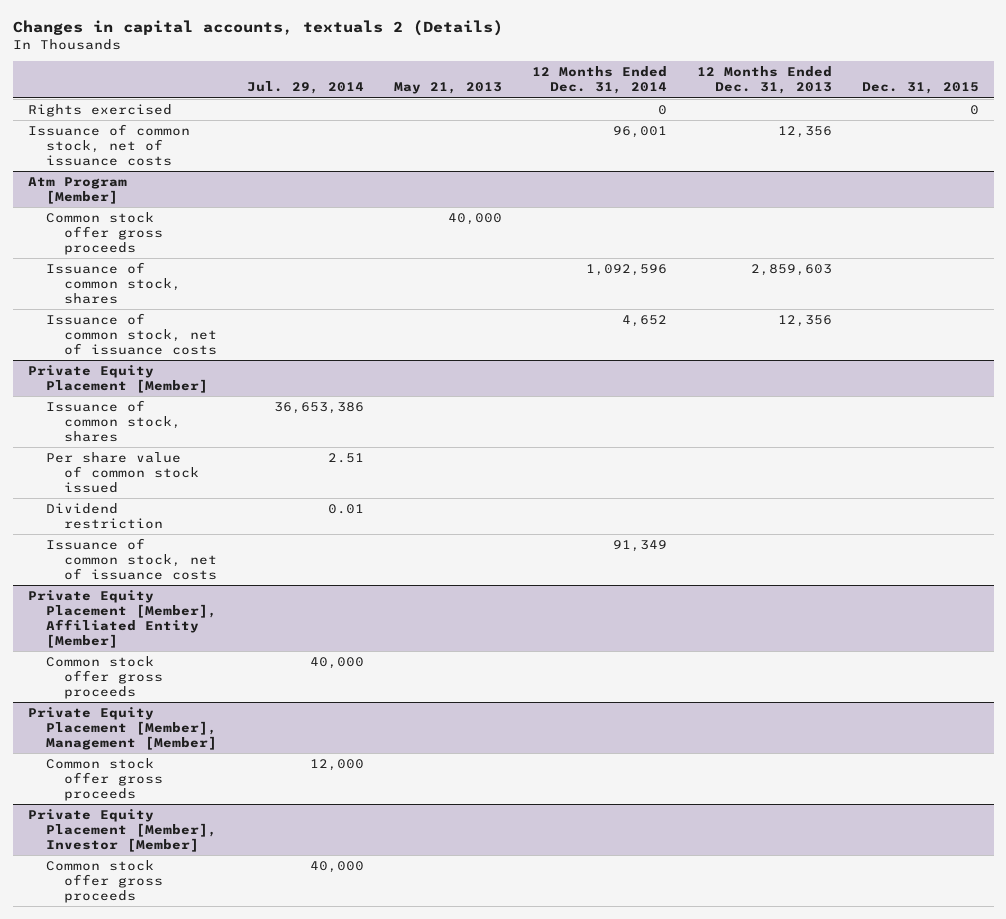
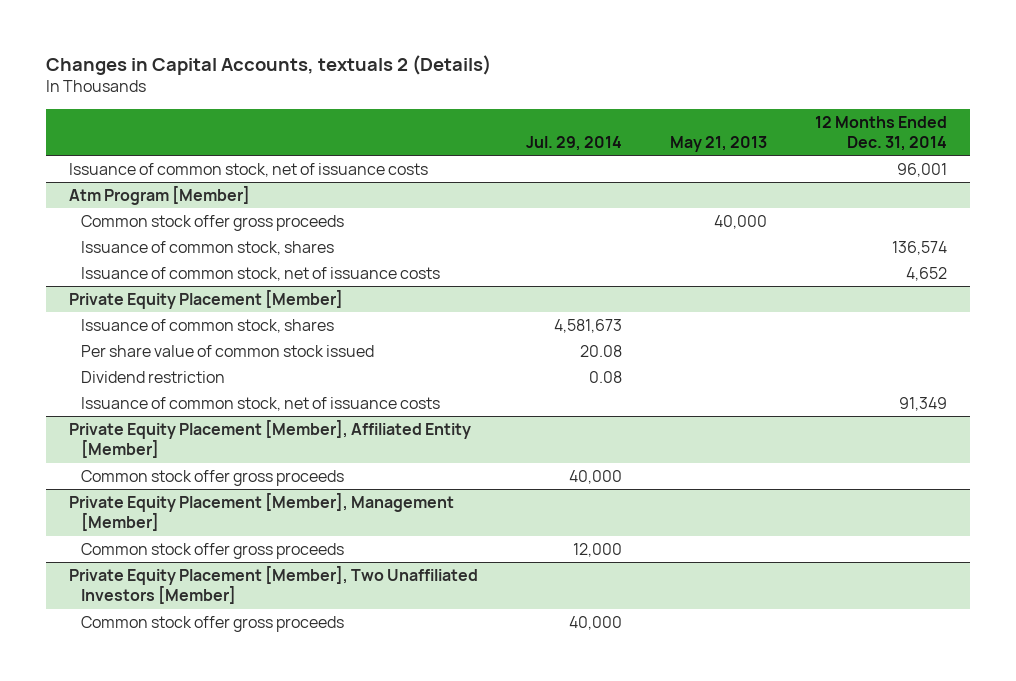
[12,20,503,37] Changes in capital accounts, textuals 2 (Details) -> [45,54,491,75] Changes in Capital Accounts, textuals 2 (Details)
[696,66,832,95] 12 Months Ended Dec. 31, 2013 -> none
[861,82,979,95] Dec. 31, 2015 -> none
[27,104,172,118] Rights exercised -> none
[585,264,667,277] 1,092,596 -> [891,240,947,255] 136,574
[273,402,364,415] 36,653,386 -> [554,318,623,333] 4,581,673
[327,453,364,464] 2.51 -> [580,344,623,357] 20.08
[327,504,364,515] 0.01 -> [589,370,623,383] 0.08
[27,809,217,852] Private Equity Placement [Member], Investor [Member] -> [69,565,479,605] Private Equity Placement [Member], Two Unaffiliated Investors [Member]

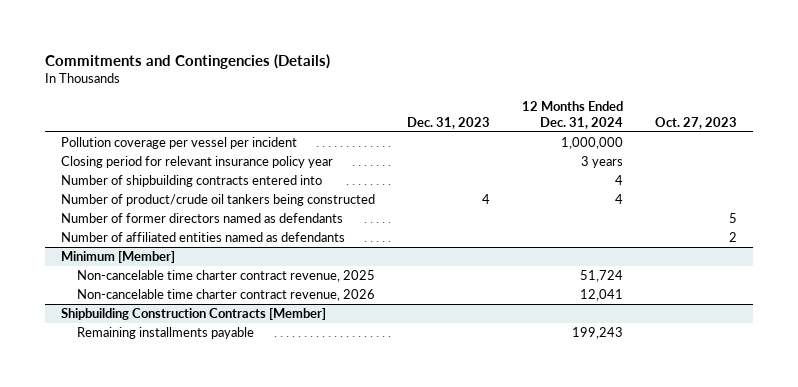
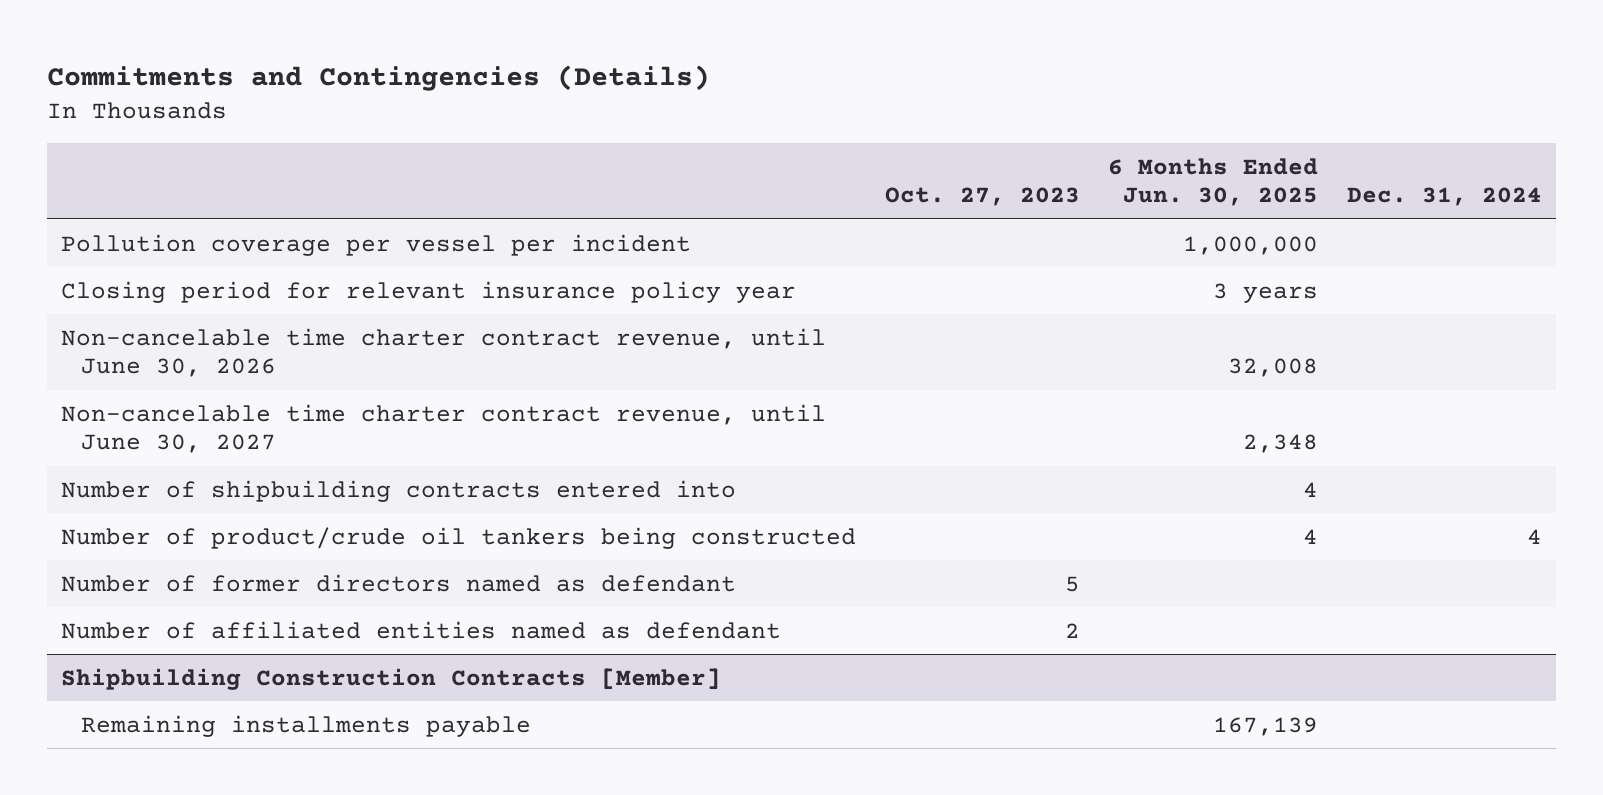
[407,116,491,129] Dec. 31, 2023 -> none
[522,100,624,129] 12 Months Ended Dec. 31, 2024 -> none
none -> [1108,157,1319,207] 6 Months Ended Jun. 30, 2025
none -> [1346,187,1542,207] Dec. 31, 2024
none -> [60,327,826,378] Non-cancelable time charter contract revenue, until June 30, 2026
none -> [60,403,826,454] Non-cancelable time charter contract revenue, until June 30, 2027
[61,251,176,264] Minimum [Member] -> none
[77,270,376,283] Non-cancelable time charter contract revenue, 2025 -> none
[77,289,376,302] Non-cancelable time charter contract revenue, 2026 -> none
[61,213,344,224] Number of former directors named as defendants -> [60,573,736,592] Number of former directors named as defendant
[61,232,346,243] Number of affiliated entities named as defendants -> [60,620,781,639] Number of affiliated entities named as defendant

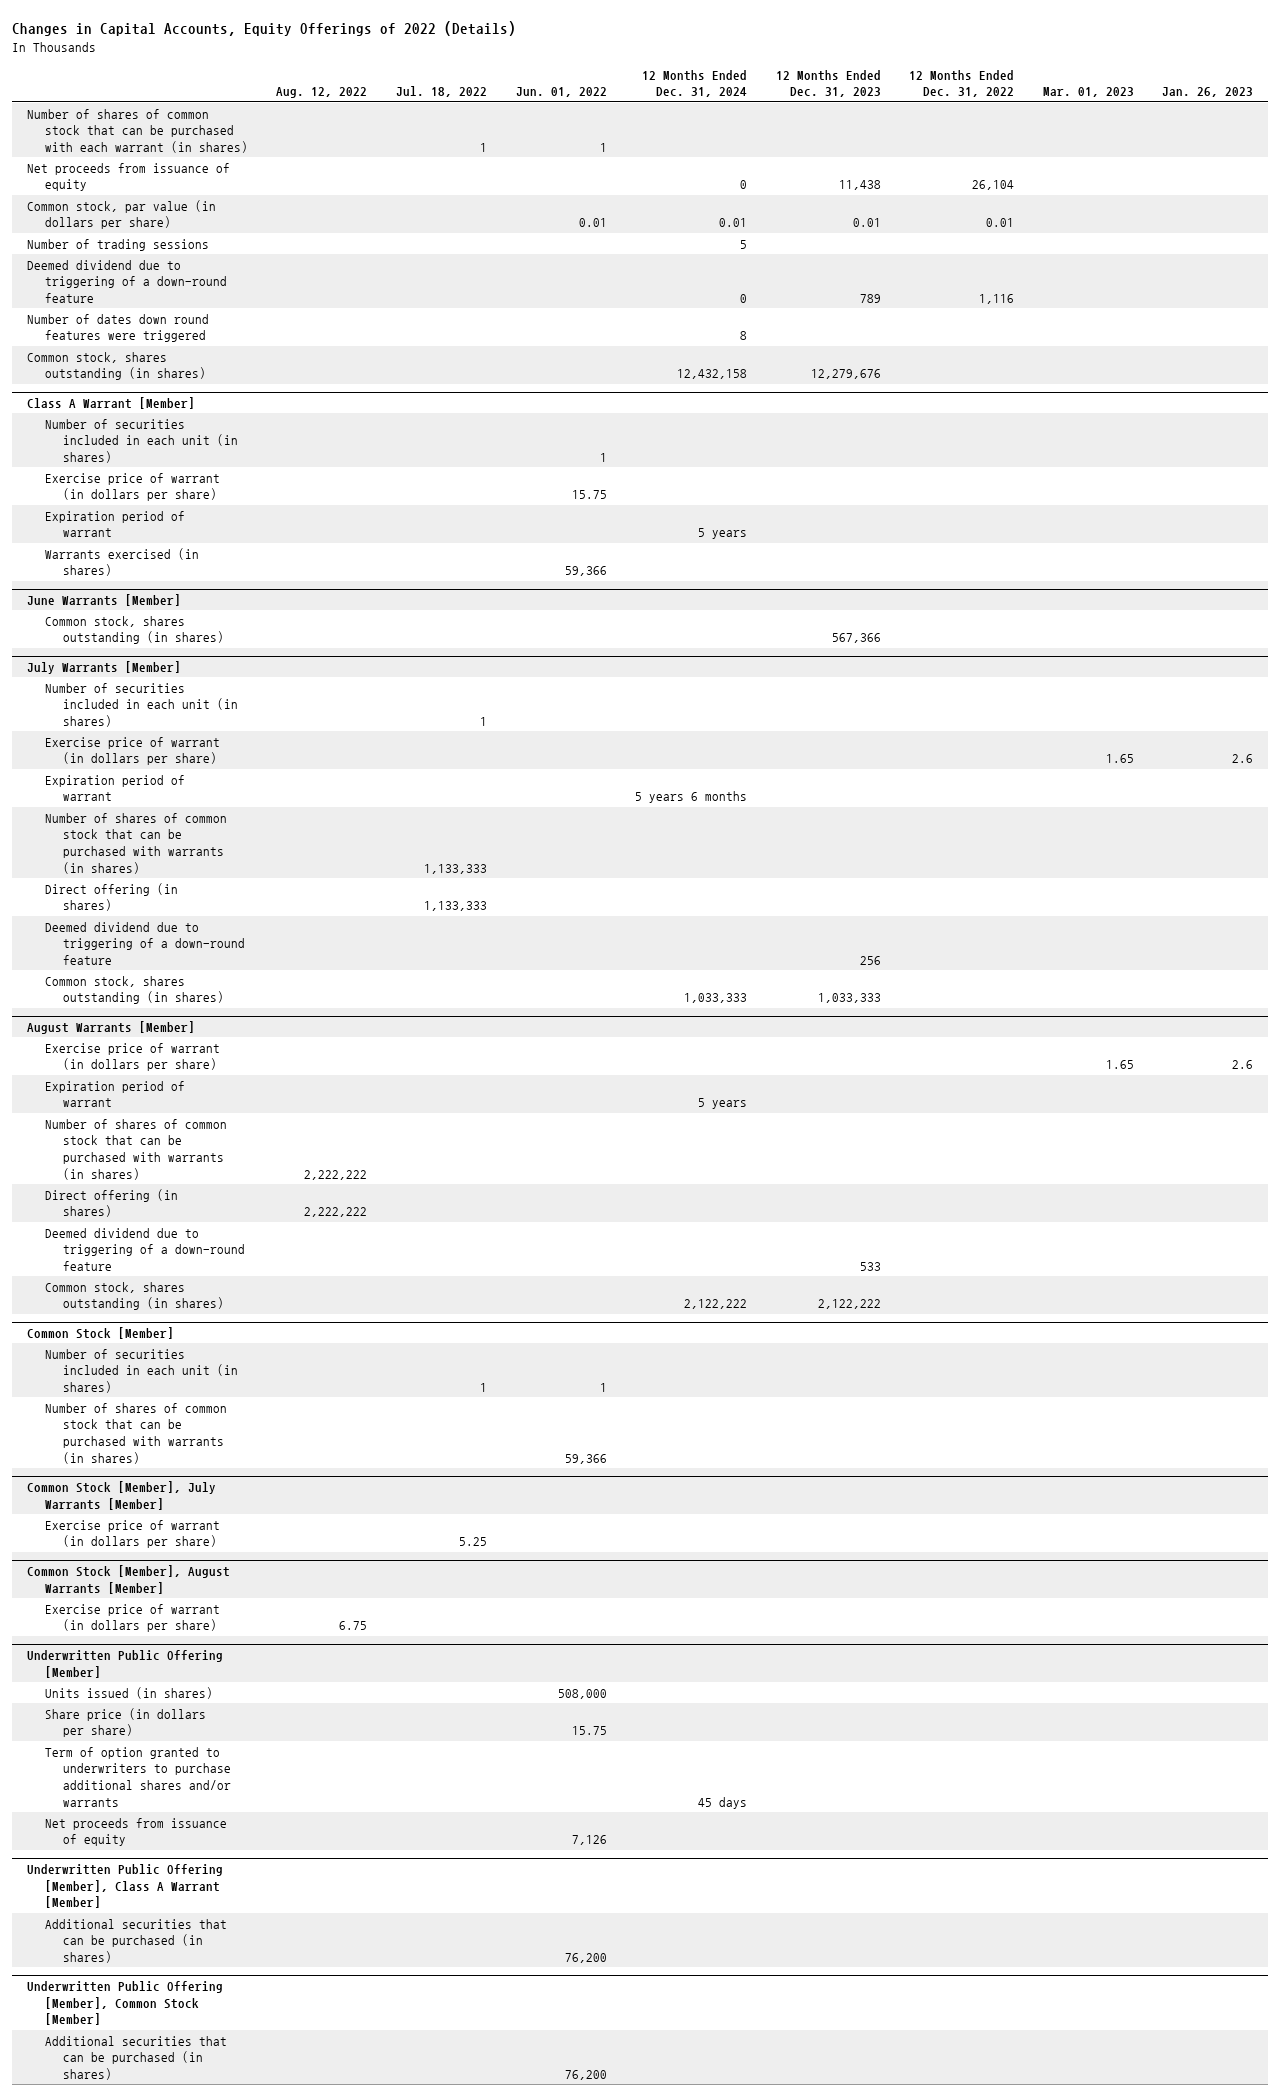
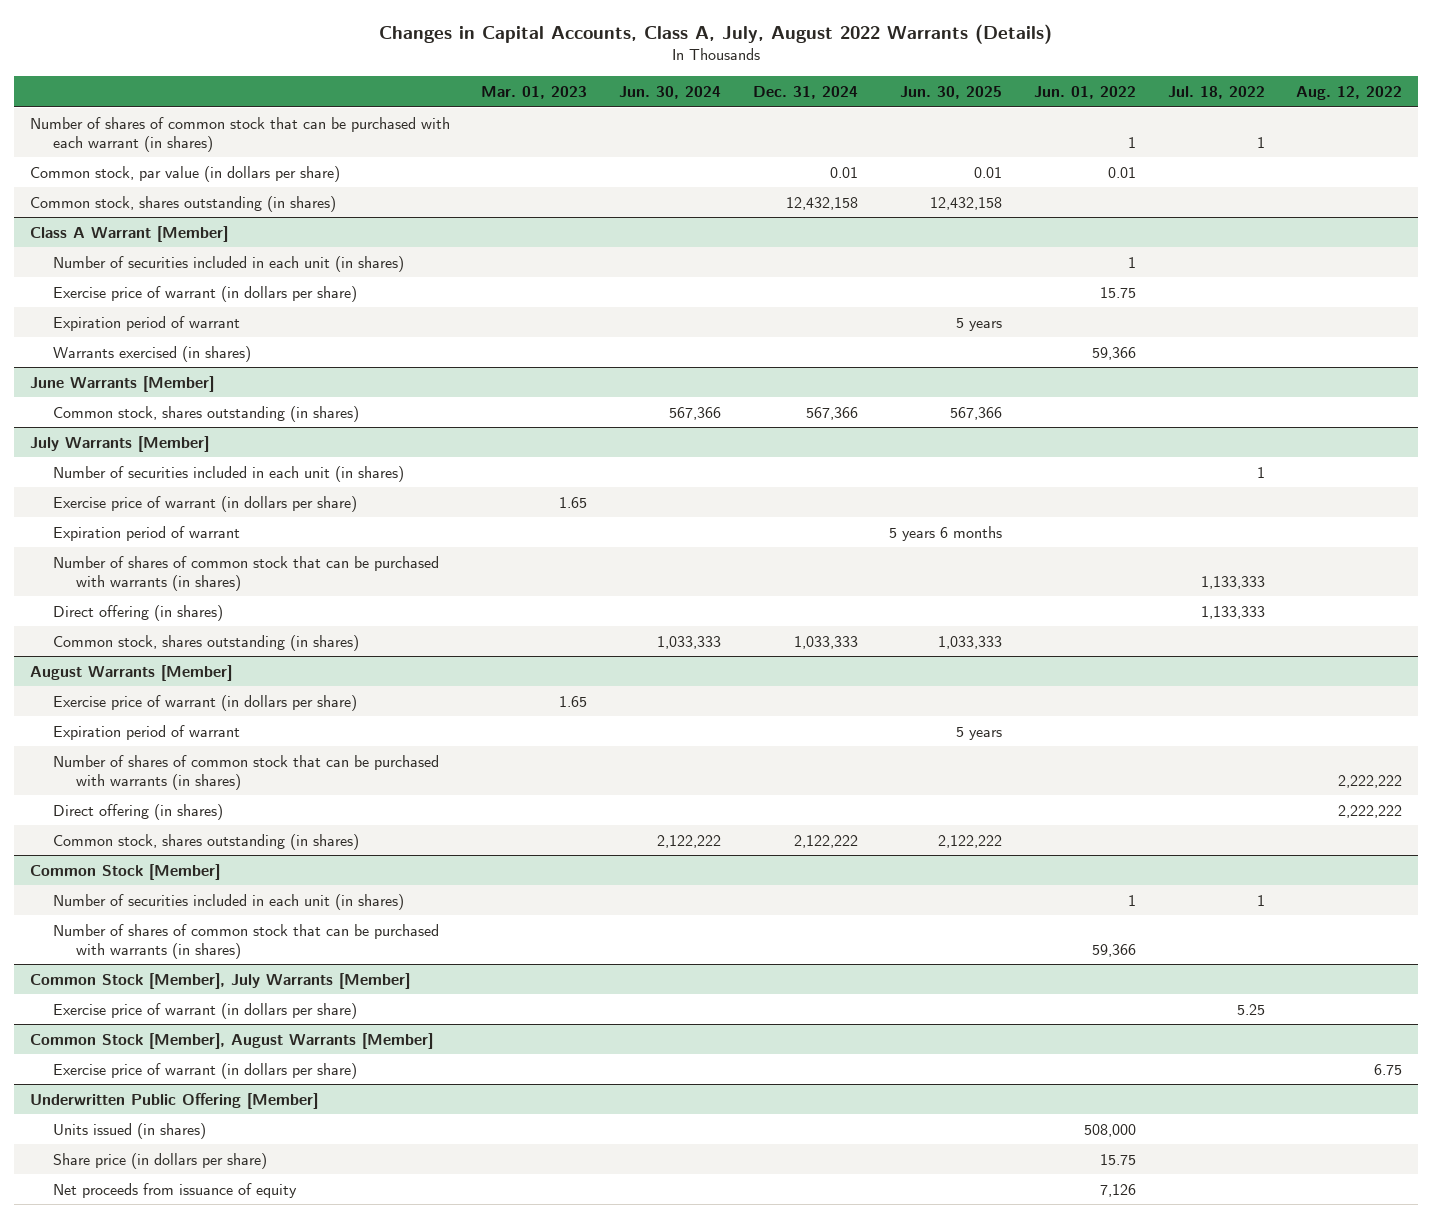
[12,20,517,36] Changes in Capital Accounts, Equity Offerings of 2022 (Details) -> [378,23,1052,44] Changes in Capital Accounts, Class A, July, August 2022 Warrants (Details)
[642,69,748,98] 12 Months Ended Dec. 31, 2024 -> none
[775,69,881,98] 12 Months Ended Dec. 31, 2023 -> none
[909,69,1015,98] 12 Months Ended Dec. 31, 2022 -> none
[1162,87,1254,98] Jan. 26, 2023 -> none
none -> [618,85,721,99] Jun. 30, 2024
none -> [752,85,858,99] Dec. 31, 2024
none -> [900,85,1003,99] Jun. 30, 2025
[26,162,230,192] Net proceeds from issuance of equity -> none
[26,238,209,251] Number of trading sessions -> none
[26,259,227,304] Deemed dividend due to triggering of a down-round feature -> none
[26,313,209,343] Number of dates down round features were triggered -> none
[44,921,245,966] Deemed dividend due to triggering of a down-round feature -> none
[44,1227,245,1272] Deemed dividend due to triggering of a down-round feature -> none
[44,1746,231,1807] Term of option granted to underwriters to purchase additional shares and/or warrants -> none
[26,1864,223,1909] Underwritten Public Offering [Member], Class A Warrant [Member] -> none
[44,1918,227,1964] Additional securities that can be purchased (in shares) -> none
[26,1981,223,2026] Underwritten Public Offering [Member], Common Stock [Member] -> none
[44,2035,227,2081] Additional securities that can be purchased (in shares) -> none

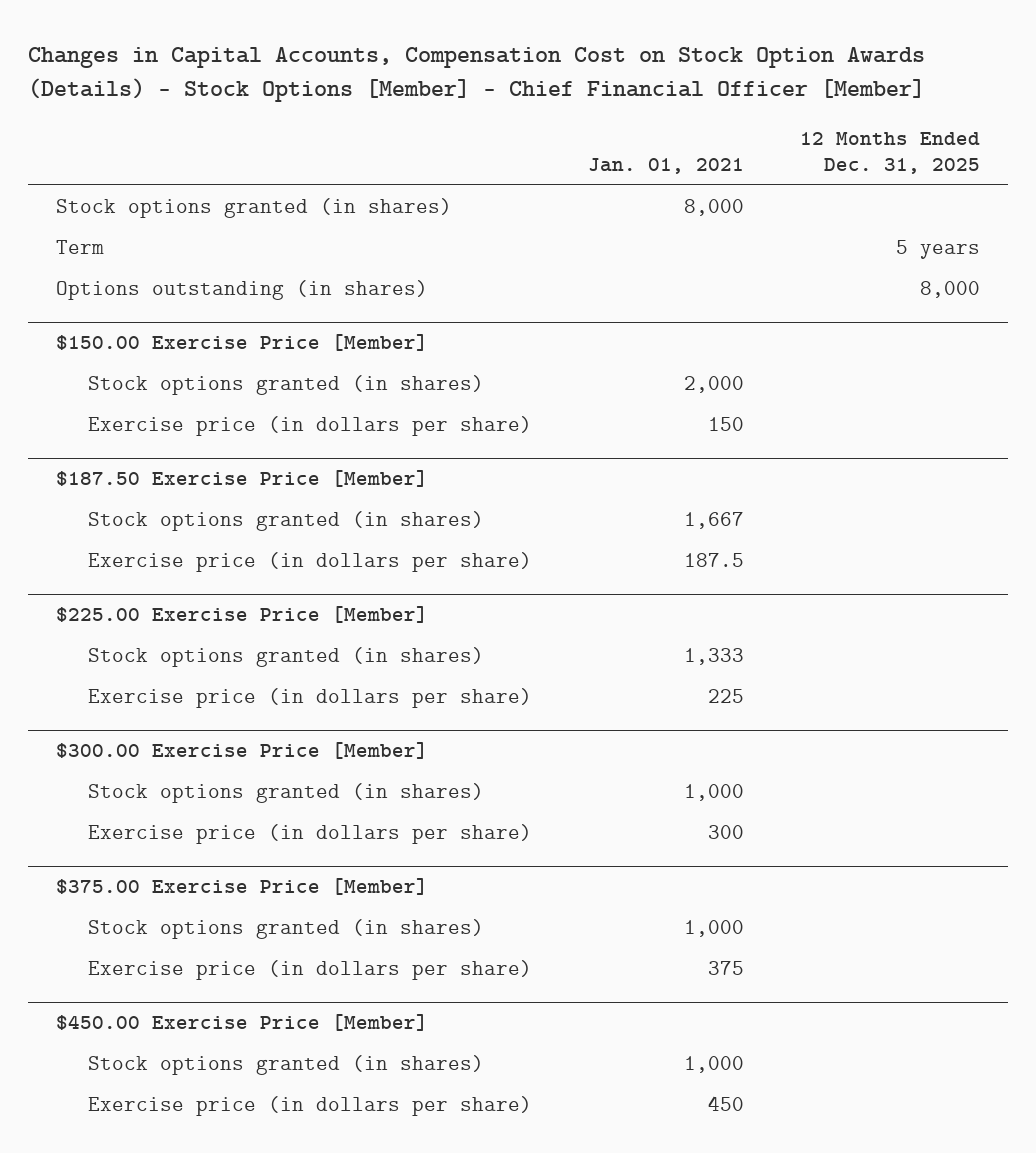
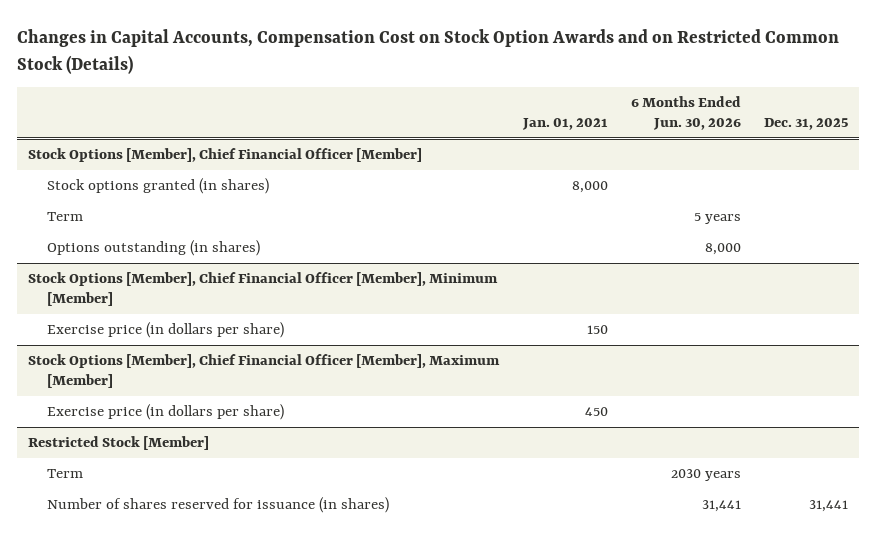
[28,47,926,102] Changes in Capital Accounts, Compensation Cost on Stock Option Awards (Details) - Stock Options [Member] - Chief Financial Officer [Member] -> [16,29,839,74] Changes in Capital Accounts, Compensation Cost on Stock Option Awards and on Restricted Common Stock (Details)
[799,131,980,175] 12 Months Ended Dec. 31, 2025 -> none
none -> [630,96,741,131] 6 Months Ended Jun. 30, 2026
none -> [763,118,848,131] Dec. 31, 2025
none -> [28,148,423,163] Stock Options [Member], Chief Financial Officer [Member]
[87,375,484,396] Stock options granted (in shares) -> none
[56,334,429,352] $150.00 Exercise Price [Member] -> [28,272,499,307] Stock Options [Member], Chief Financial Officer [Member], Minimum [Member]
[56,470,429,488] $187.50 Exercise Price [Member] -> none
[87,511,484,532] Stock options granted (in shares) -> none
[87,552,532,573] Exercise price (in dollars per share) -> none
[56,606,429,624] $225.00 Exercise Price [Member] -> none
[87,647,484,668] Stock options granted (in shares) -> none
[87,688,532,709] Exercise price (in dollars per share) -> none
[56,742,429,760] $300.00 Exercise Price [Member] -> none
[87,783,484,804] Stock options granted (in shares) -> none
[87,824,532,845] Exercise price (in dollars per share) -> none
[56,878,429,896] $375.00 Exercise Price [Member] -> none
[87,919,484,940] Stock options granted (in shares) -> none
[87,960,532,981] Exercise price (in dollars per share) -> none
[87,1055,484,1076] Stock options granted (in shares) -> none
[56,1014,429,1032] $450.00 Exercise Price [Member] -> [28,354,501,389] Stock Options [Member], Chief Financial Officer [Member], Maximum [Member]
none -> [28,436,210,451] Restricted Stock [Member]
none -> [47,469,84,479] Term
none -> [47,497,390,514] Number of shares reserved for issuance (in shares)

